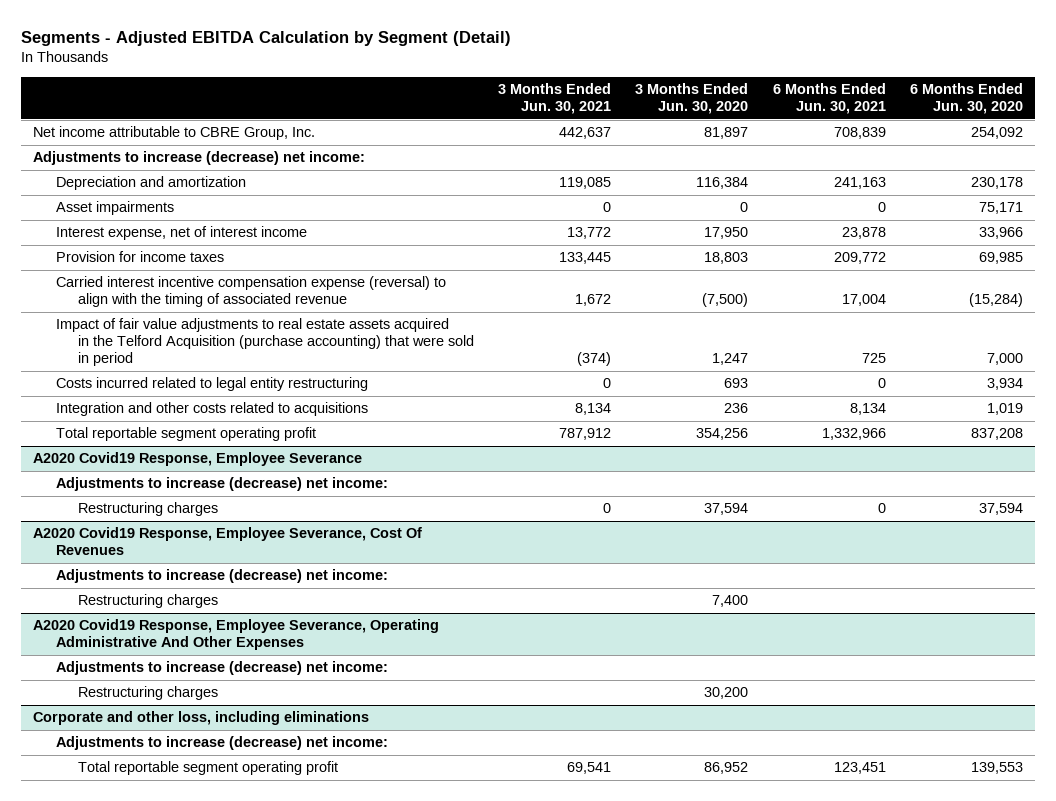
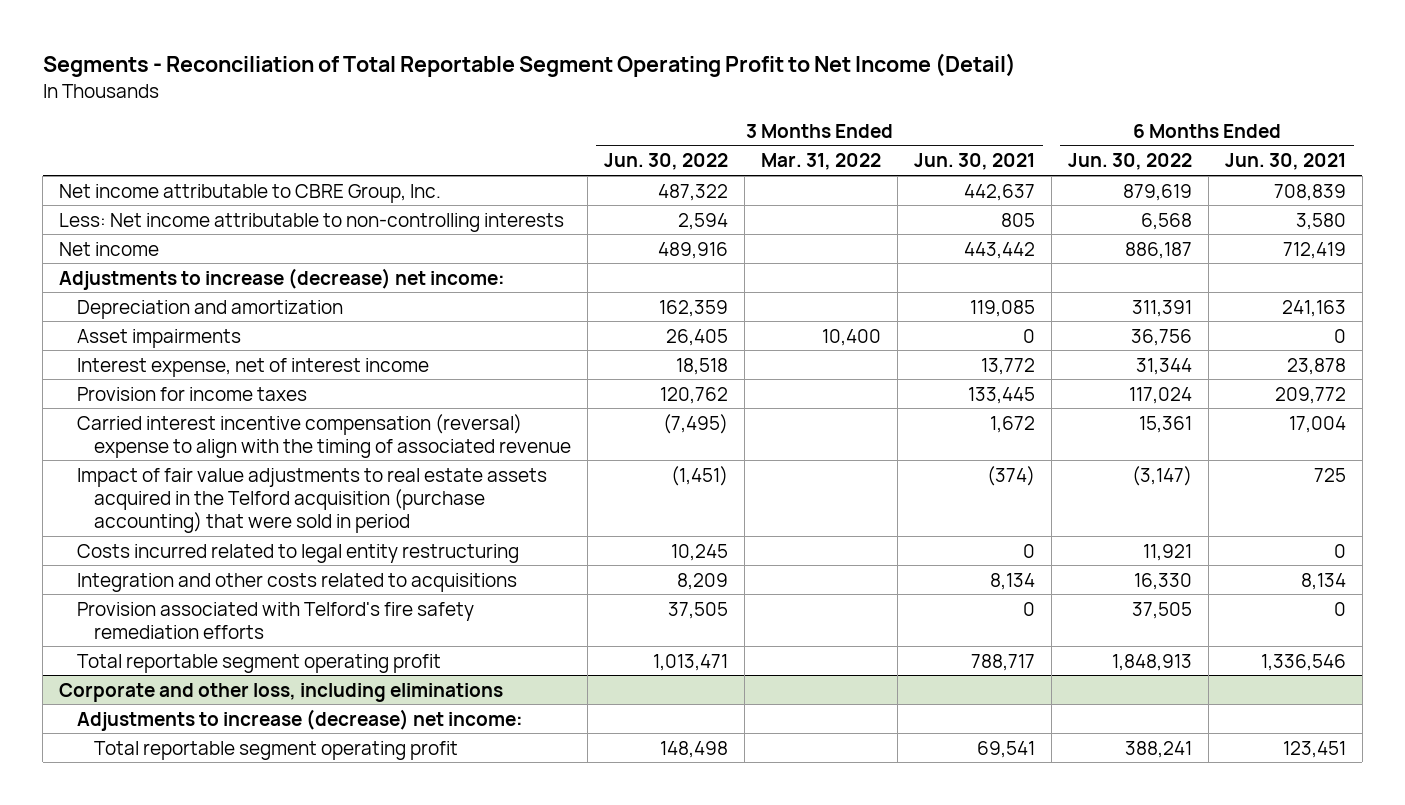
[20,31,511,47] Segments - Adjusted EBITDA Calculation by Segment (Detail) -> [42,53,1016,78] Segments - Reconciliation of Total Reportable Segment Operating Profit to Net Income (Detail)
[635,83,749,115] 3 Months Ended Jun. 30, 2020 -> none
[909,83,1023,115] 6 Months Ended Jun. 30, 2020 -> none
none -> [604,153,729,171] Jun. 30, 2022
none -> [761,153,882,171] Mar. 31, 2022
none -> [1068,153,1193,171] Jun. 30, 2022
none -> [59,212,565,232] Less: Net income attributable to non-controlling interests
none -> [59,241,160,256] Net income
[55,276,446,308] Carried interest incentive compensation expense (reversal) to align with the timing of associated revenue -> [76,413,572,458] Carried interest incentive compensation (reversal) expense to align with the timing of associated revenue
[55,318,475,367] Impact of fair value adjustments to real estate assets acquired in the Telford Acquisition (purchase accounting) that were sold in period -> [76,467,547,534] Impact of fair value adjustments to real estate assets acquired in the Telford acquisition (purchase accounting) that were sold in period
[33,452,363,467] A2020 Covid19 Response, Employee Severance -> none
[55,477,388,492] Adjustments to increase (decrease) net income: -> none
[78,502,219,517] Restructuring charges -> none
[33,527,423,556] A2020 Covid19 Response, Employee Severance, Cost Of Revenues -> none
[55,569,388,584] Adjustments to increase (decrease) net income: -> none
[78,594,219,609] Restructuring charges -> none
[33,619,440,651] A2020 Covid19 Response, Employee Severance, Operating Administrative And Other Expenses -> none
[55,661,388,676] Adjustments to increase (decrease) net income: -> none
[78,686,219,701] Restructuring charges -> none
none -> [76,601,474,639] Provision associated with Telford's fire safety remediation efforts
[559,428,612,441] 787,912 -> [971,653,1036,671] 788,717
[821,428,886,441] 1,332,966 -> [1260,653,1346,671] 1,336,546

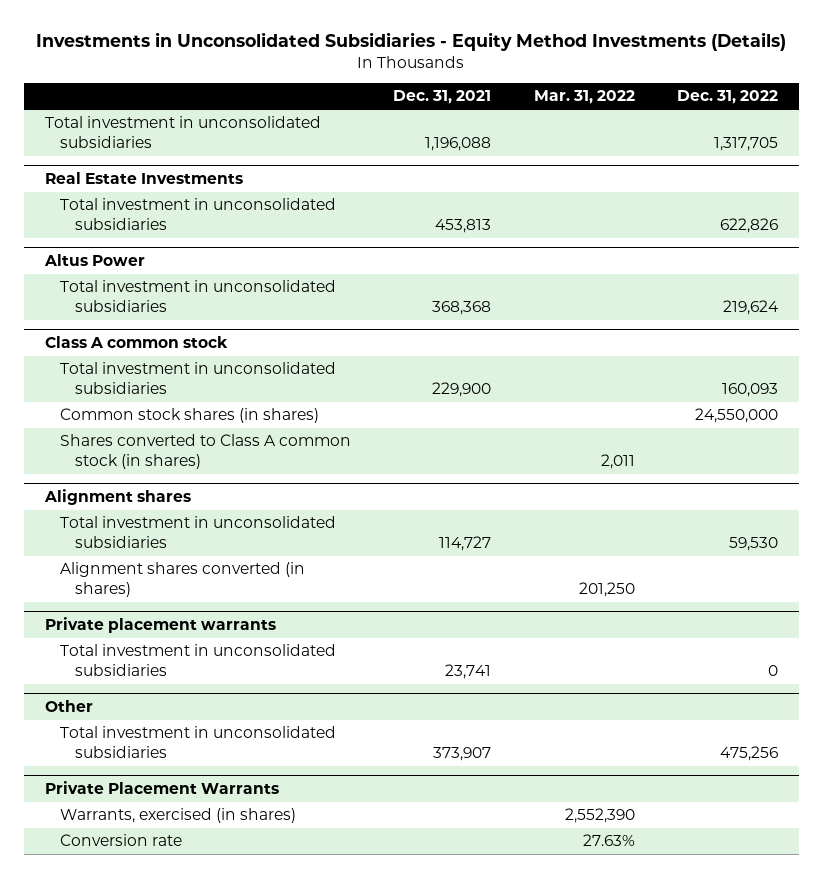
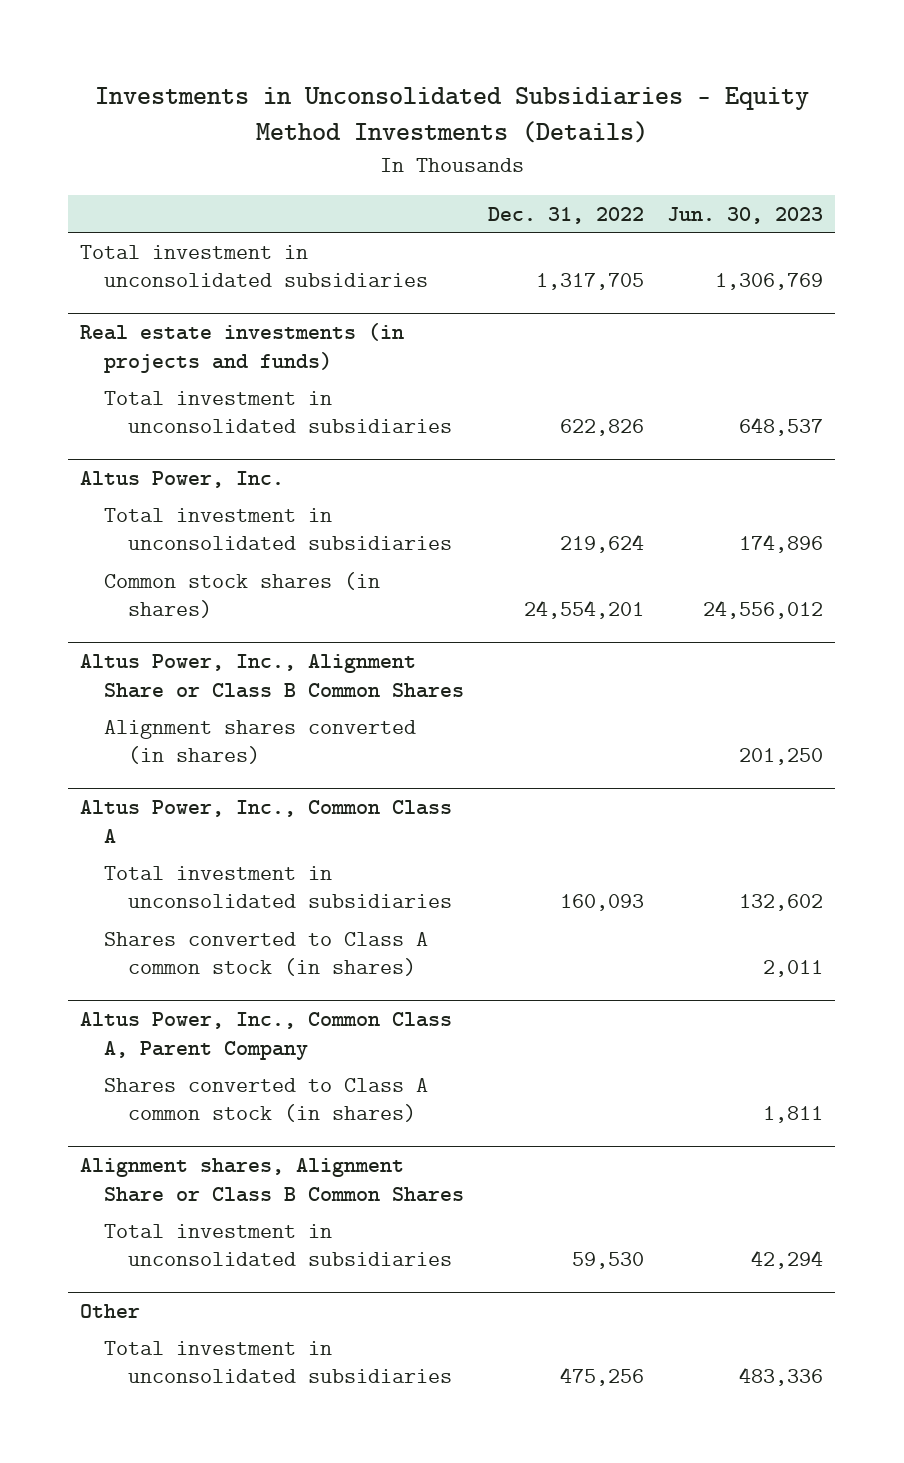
[393,90,492,105] Dec. 31, 2021 -> none
[533,90,635,105] Mar. 31, 2022 -> none
none -> [667,206,824,224] Jun. 30, 2023
[44,172,243,185] Real Estate Investments -> [80,322,405,373] Real estate investments (in projects and funds)
[43,254,145,267] Altus Power -> [80,470,285,488] Altus Power, Inc.
[44,336,228,349] Class A common stock -> none
none -> [104,571,381,619] Common stock shares (in shares)
none -> [80,653,465,698] Altus Power, Inc., Alignment Share or Class B Common Shares
none -> [104,719,417,765] Alignment shares converted (in shares)
none -> [80,799,453,843] Altus Power, Inc., Common Class A
[60,408,320,424] Common stock shares (in shares) -> none
[43,489,191,506] Alignment shares -> none
none -> [80,1011,453,1060] Altus Power, Inc., Common Class A, Parent Company
none -> [104,1077,429,1123] Shares converted to Class A common stock (in shares)
none -> [80,1157,465,1202] Alignment shares, Alignment Share or Class B Common Shares
[60,562,306,598] Alignment shares converted (in shares) -> none
[44,617,276,634] Private placement warrants -> none
[60,644,337,677] Total investment in unconsolidated subsidiaries -> none
[44,781,279,795] Private Placement Warrants -> none
[60,808,297,824] Warrants, exercised (in shares) -> none
[60,834,183,847] Conversion rate -> none

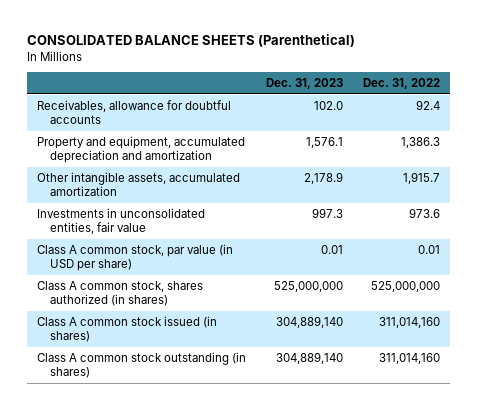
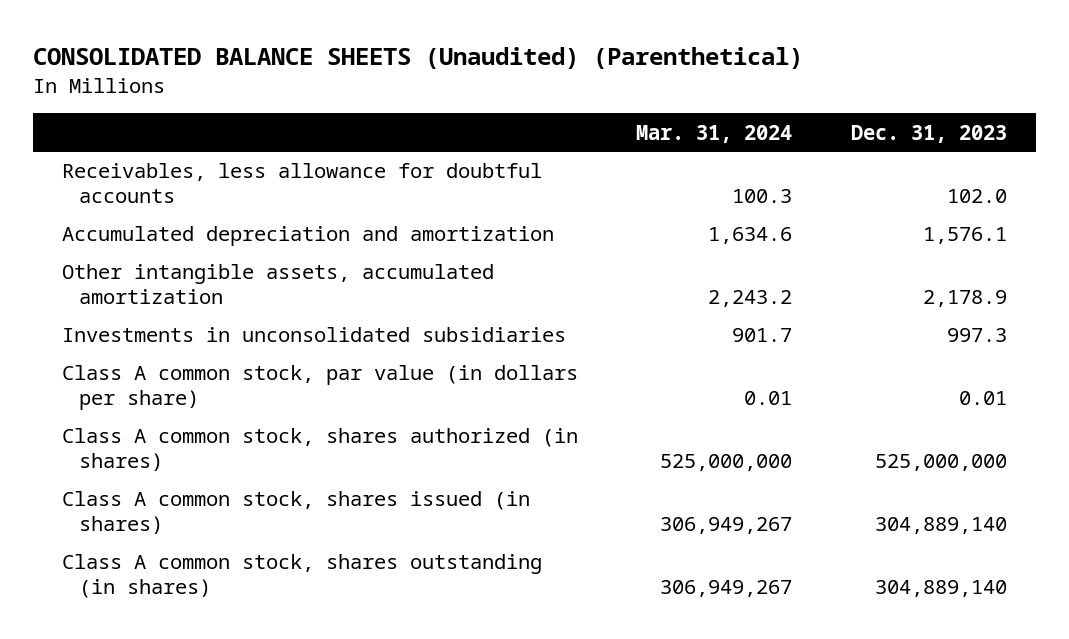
[27,34,356,48] CONSOLIDATED BALANCE SHEETS (Parenthetical) -> [32,46,803,69] CONSOLIDATED BALANCE SHEETS (Unaudited) (Parenthetical)
[362,78,440,90] Dec. 31, 2022 -> none
none -> [636,124,793,143] Mar. 31, 2024
[37,99,232,125] Receivables, allowance for doubtful accounts -> [61,163,542,204] Receivables, less allowance for doubtful accounts
[37,135,246,164] Property and equipment, accumulated depreciation and amortization -> [61,226,554,247] Accumulated depreciation and amortization
[37,207,206,235] Investments in unconsolidated entities, fair value -> [61,327,566,343] Investments in unconsolidated subsidiaries
[37,243,234,272] Class A common stock, par value (in USD per share) -> [61,365,578,411] Class A common stock, par value (in dollars per share)
[37,315,218,343] Class A common stock issued (in shares) -> [61,491,530,535] Class A common stock, shares issued (in shares)
[37,351,247,379] Class A common stock outstanding (in shares) -> [61,554,542,599] Class A common stock, shares outstanding (in shares)

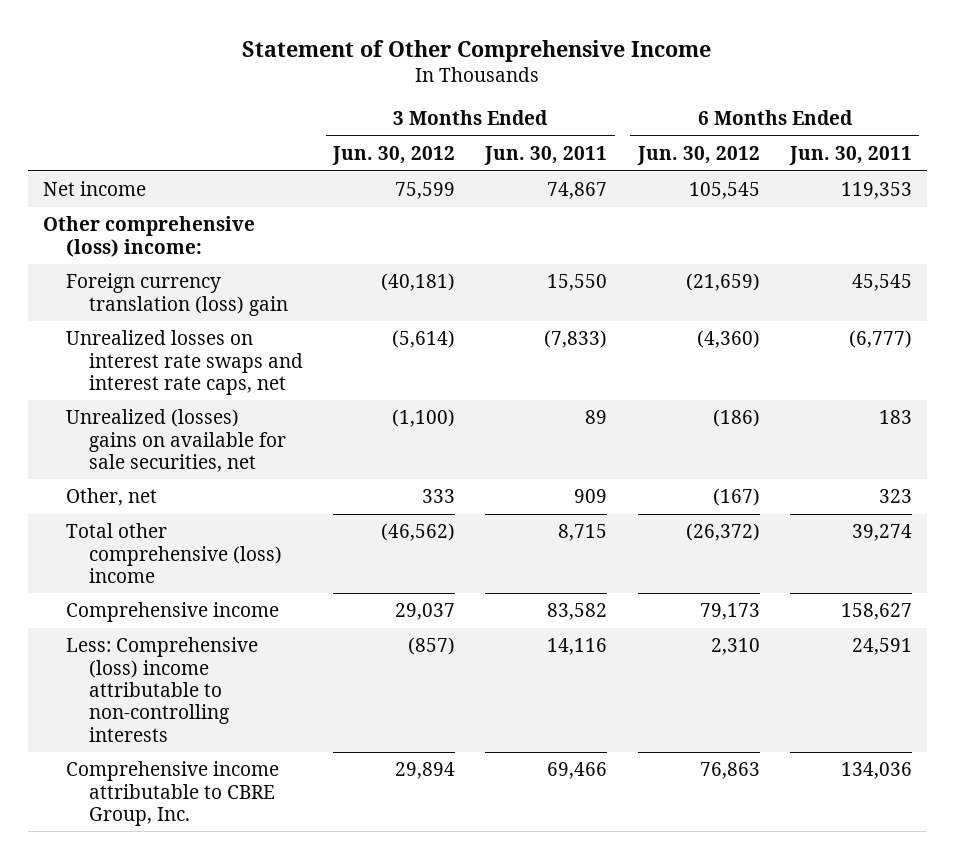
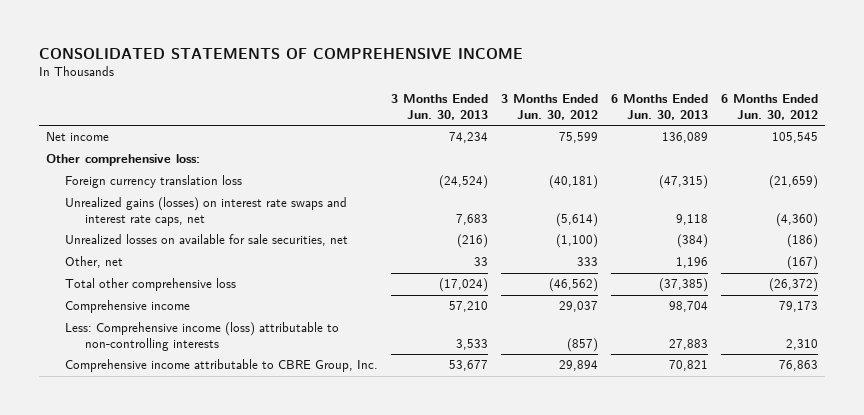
[242,40,712,63] Statement of Other Comprehensive Income -> [39,47,524,60] CONSOLIDATED STATEMENTS OF COMPREHENSIVE INCOME
[484,146,608,166] Jun. 30, 2011 -> none
[788,146,912,166] Jun. 30, 2011 -> none
none -> [391,94,489,120] 3 Months Ended Jun. 30, 2013
none -> [611,94,709,120] 6 Months Ended Jun. 30, 2013
[43,216,256,257] Other comprehensive (loss) income: -> [45,154,200,167] Other comprehensive loss:
[65,273,288,316] Foreign currency translation (loss) gain -> [65,175,243,189] Foreign currency translation loss
[65,330,303,395] Unrealized losses on interest rate swaps and interest rate caps, net -> [65,197,348,226] Unrealized gains (losses) on interest rate swaps and interest rate caps, net
[65,409,286,472] Unrealized (losses) gains on available for sale securities, net -> [65,234,349,247] Unrealized losses on available for sale securities, net
[65,523,282,583] Total other comprehensive (loss) income -> [65,278,237,292] Total other comprehensive loss
[65,637,258,742] Less: Comprehensive (loss) income attributable to non-controlling interests -> [65,322,340,351] Less: Comprehensive income (loss) attributable to non-controlling interests

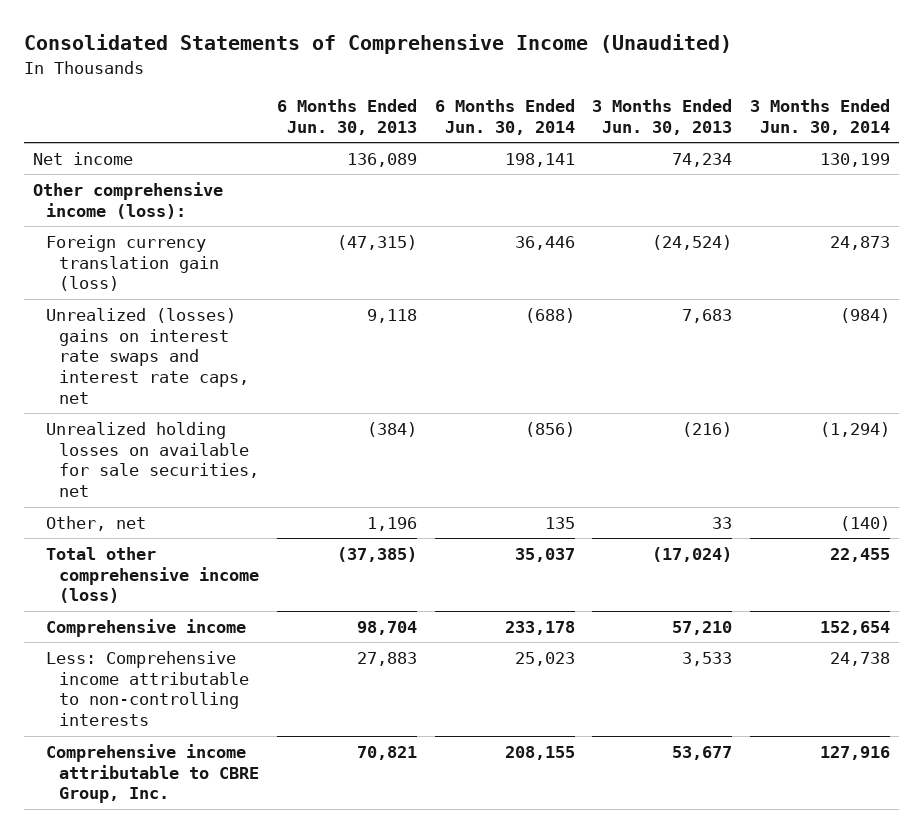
[39,47,524,60] CONSOLIDATED STATEMENTS OF COMPREHENSIVE INCOME -> [23,34,732,55] Consolidated Statements of Comprehensive Income (Unaudited)
[501,94,599,120] 3 Months Ended Jun. 30, 2012 -> none
[721,94,819,120] 6 Months Ended Jun. 30, 2012 -> none
none -> [434,99,575,136] 6 Months Ended Jun. 30, 2014
none -> [750,99,891,136] 3 Months Ended Jun. 30, 2014
[45,154,200,167] Other comprehensive loss: -> [32,181,223,219] Other comprehensive income (loss):
[65,175,243,189] Foreign currency translation loss -> [45,234,219,292] Foreign currency translation gain (loss)
[65,197,348,226] Unrealized gains (losses) on interest rate swaps and interest rate caps, net -> [45,307,249,405] Unrealized (losses) gains on interest rate swaps and interest rate caps, net
[65,234,349,247] Unrealized losses on available for sale securities, net -> [45,421,259,498] Unrealized holding losses on available for sale securities, net
[65,278,237,292] Total other comprehensive loss -> [45,546,259,604] Total other comprehensive income (loss)
[65,322,340,351] Less: Comprehensive income (loss) attributable to non-controlling interests -> [45,650,249,727] Less: Comprehensive income attributable to non-controlling interests

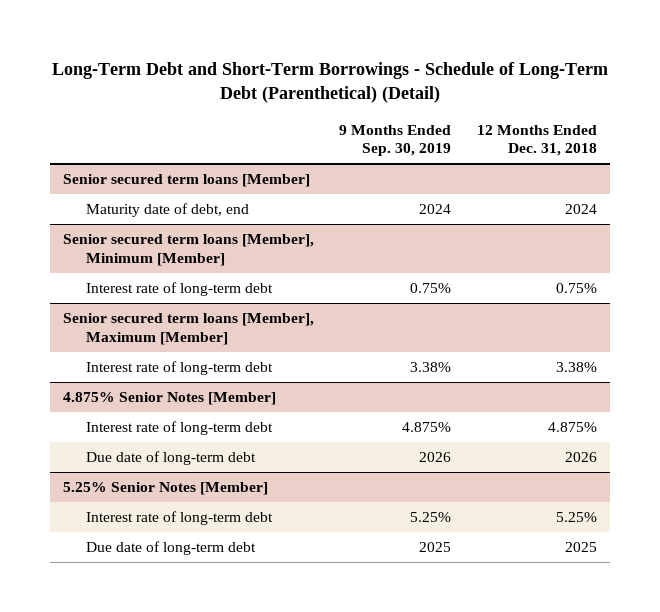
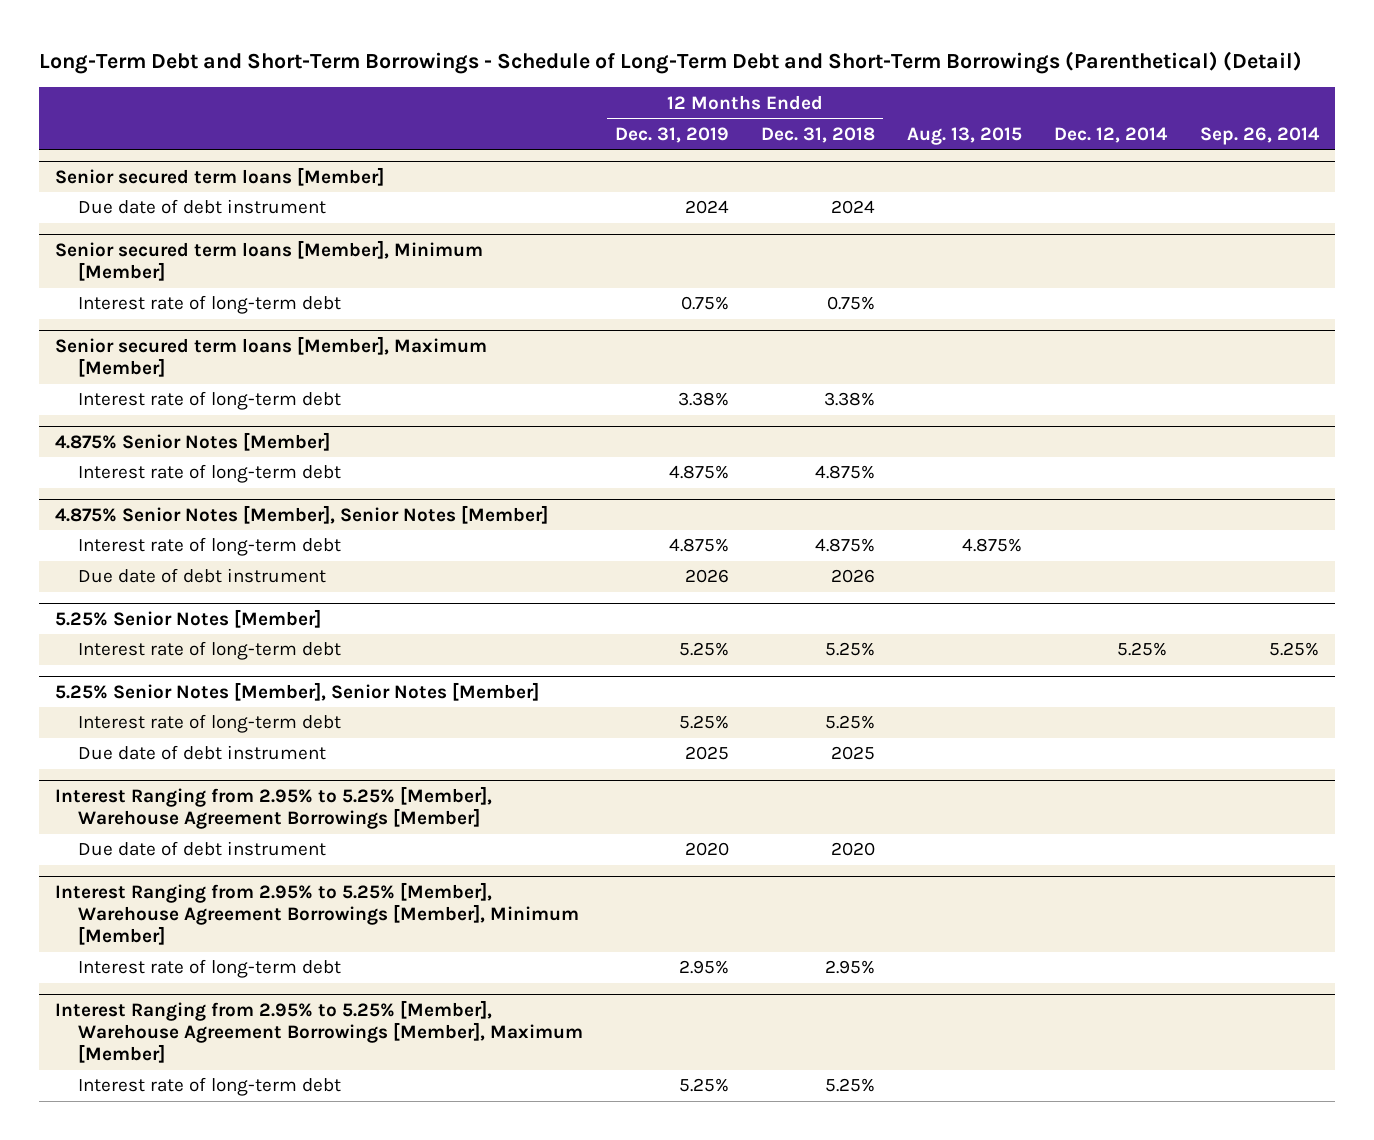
[51,61,608,103] Long-Term Debt and Short-Term Borrowings - Schedule of Long-Term Debt (Parenthetical) (Detail) -> [38,51,1302,75] Long-Term Debt and Short-Term Borrowings - Schedule of Long-Term Debt and Short-Term Borrowings (Parenthetical) (Detail)
[339,124,452,157] 9 Months Ended Sep. 30, 2019 -> none
none -> [614,126,729,143] Dec. 31, 2019
none -> [907,126,1023,145] Aug. 13, 2015
none -> [1054,126,1169,143] Dec. 12, 2014
none -> [1199,126,1320,145] Sep. 26, 2014
[85,203,249,218] Maturity date of debt, end -> [77,199,326,215] Due date of debt instrument
none -> [55,504,549,524] 4.875% Senior Notes [Member], Senior Notes [Member]
none -> [77,537,341,557] Interest rate of long-term debt
[85,451,256,466] Due date of long-term debt -> [77,568,326,584] Due date of debt instrument
none -> [55,681,540,701] 5.25% Senior Notes [Member], Senior Notes [Member]
none -> [77,714,341,734] Interest rate of long-term debt
[85,541,256,556] Due date of long-term debt -> [77,745,326,761] Due date of debt instrument
none -> [55,785,493,830] Interest Ranging from 2.95% to 5.25% [Member], Warehouse Agreement Borrowings [Member]
none -> [77,841,326,857] Due date of debt instrument
none -> [55,881,579,946] Interest Ranging from 2.95% to 5.25% [Member], Warehouse Agreement Borrowings [Member], Minimum [Member]
none -> [77,959,341,979] Interest rate of long-term debt
none -> [55,999,583,1064] Interest Ranging from 2.95% to 5.25% [Member], Warehouse Agreement Borrowings [Member], Maximum [Member]
none -> [77,1077,341,1097] Interest rate of long-term debt

